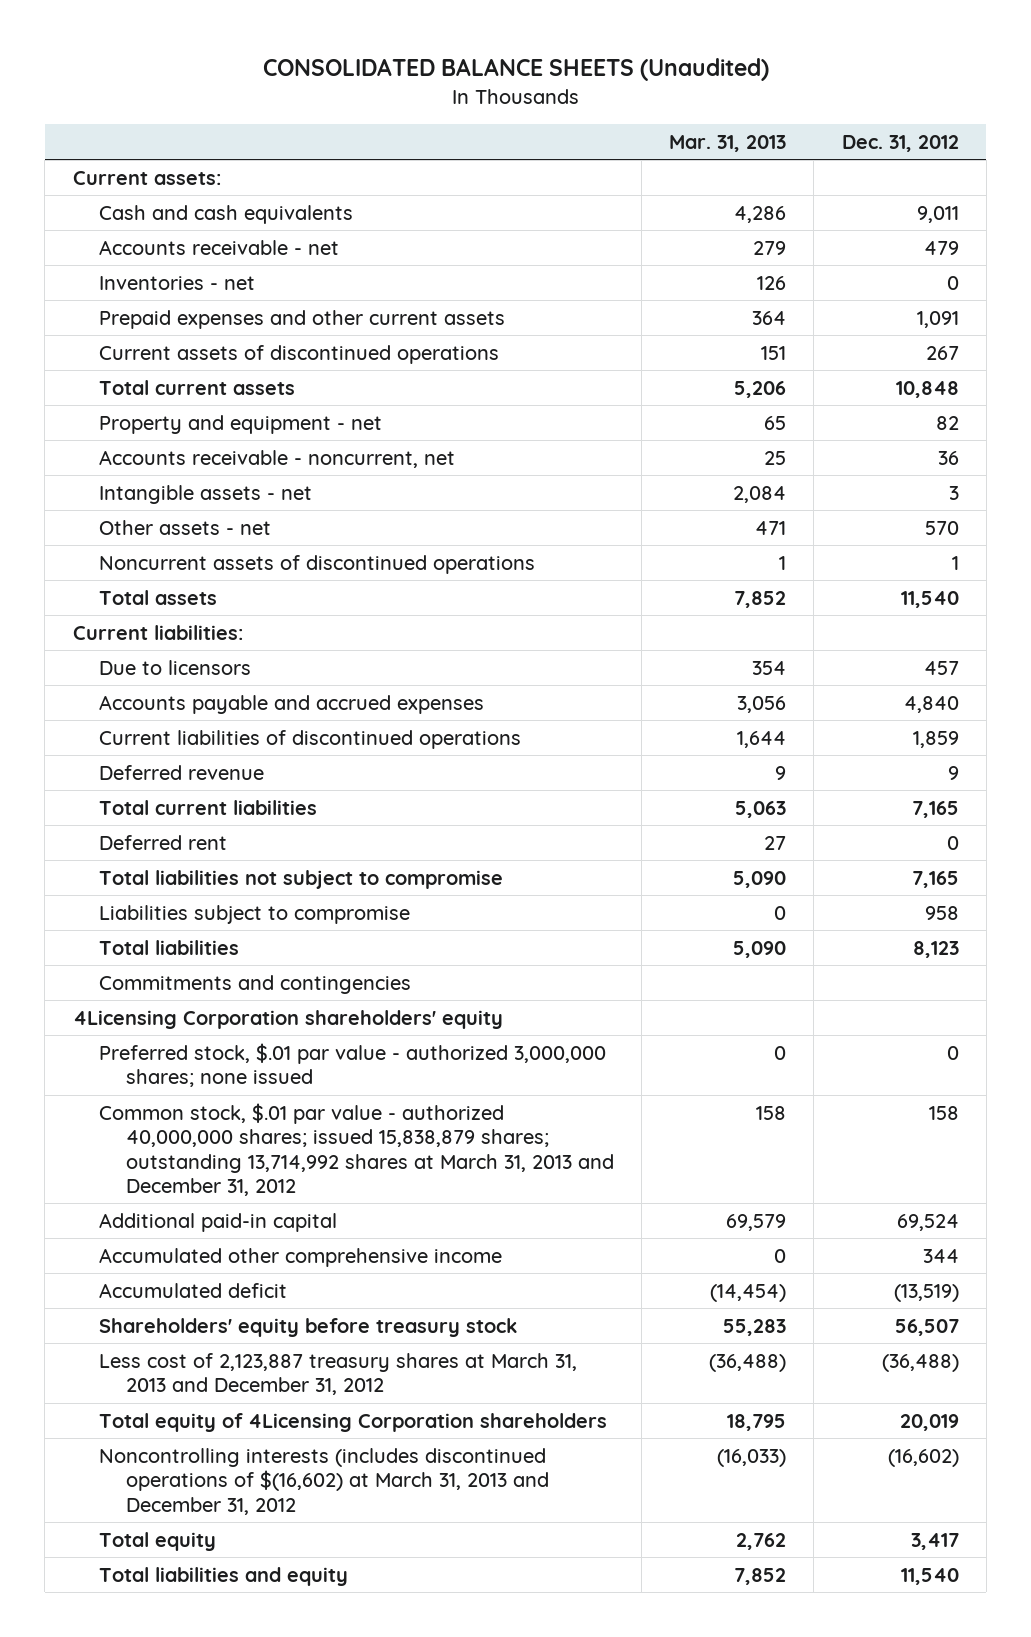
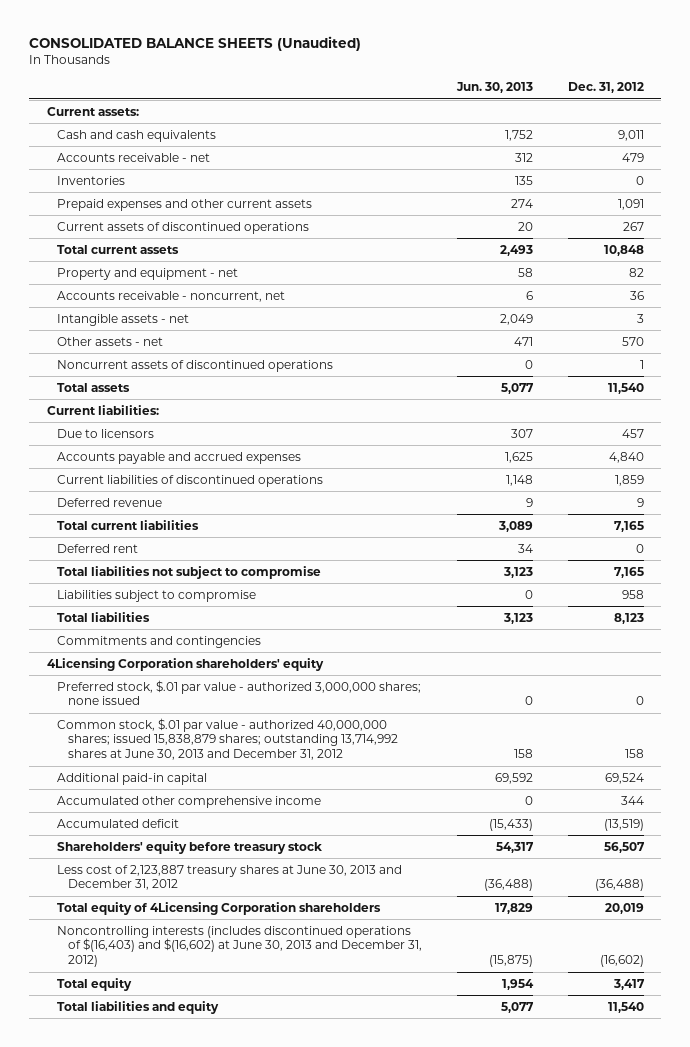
[669,134,787,152] Mar. 31, 2013 -> none
none -> [455,82,533,94] Jun. 30, 2013
[99,275,256,290] Inventories - net -> [57,175,126,185] Inventories
[99,1102,615,1196] Common stock, $.01 par value - authorized 40,000,000 shares; issued 15,838,879 shares; outstanding 13,714,992 shares at March 31, 2013 and December 31, 2012 -> [57,717,399,761] Common stock, $.01 par value - authorized 40,000,000 shares; issued 15,838,879 shares; outstanding 13,714,992 shares at June 30, 2013 and December 31, 2012
[99,1352,578,1396] Less cost of 2,123,887 treasury shares at March 31, 2013 and December 31, 2012 -> [57,864,403,891] Less cost of 2,123,887 treasury shares at June 30, 2013 and December 31, 2012
[99,1447,550,1515] Noncontrolling interests (includes discontinued operations of $(16,602) at March 31, 2013 and December 31, 2012 -> [57,925,423,968] Noncontrolling interests (includes discontinued operations of $(16,403) and $(16,602) at June 30, 2013 and December 31, 2012)

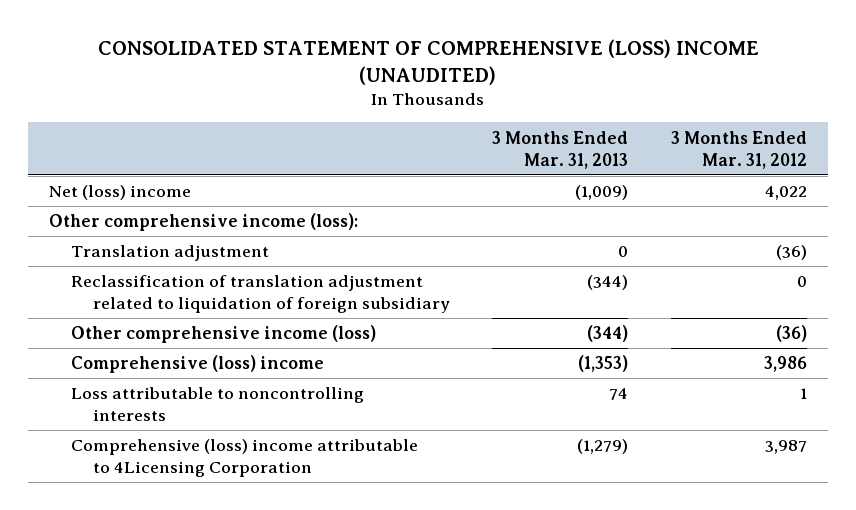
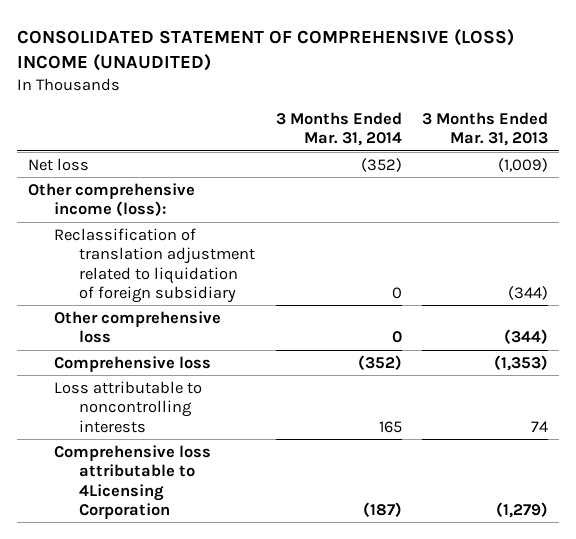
[670,130,807,169] 3 Months Ended Mar. 31, 2012 -> none
none -> [275,111,402,147] 3 Months Ended Mar. 31, 2014
[49,185,192,201] Net (loss) income -> [27,157,89,171] Net loss
[70,245,269,262] Translation adjustment -> none
[70,325,376,344] Other comprehensive income (loss) -> [53,310,221,344] Other comprehensive loss
[70,355,324,374] Comprehensive (loss) income -> [53,355,211,372] Comprehensive loss
[70,439,418,478] Comprehensive (loss) income attributable to 4Licensing Corporation -> [53,444,211,519] Comprehensive loss attributable to 4Licensing Corporation

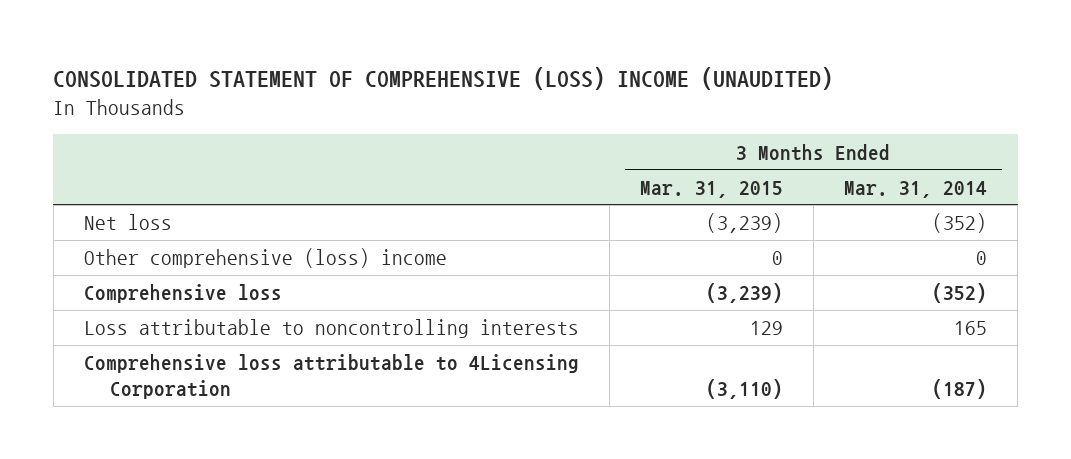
[422,111,549,147] 3 Months Ended Mar. 31, 2013 -> none
none -> [639,180,783,198] Mar. 31, 2015
[27,182,195,217] Other comprehensive income (loss): -> none
[53,227,256,303] Reclassification of translation adjustment related to liquidation of foreign subsidiary -> none
[53,310,221,344] Other comprehensive loss -> [83,248,447,269] Other comprehensive (loss) income

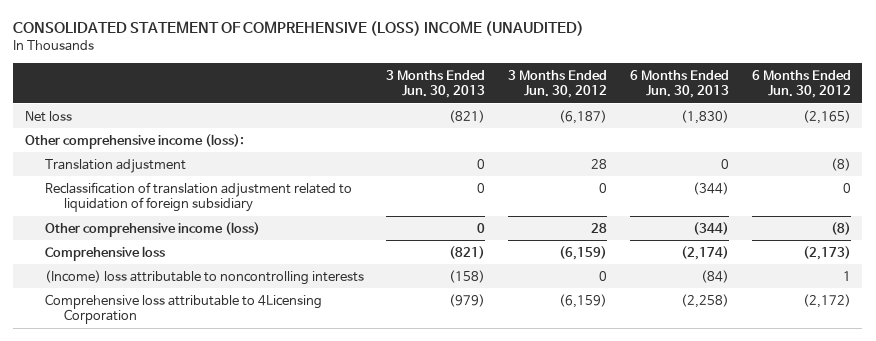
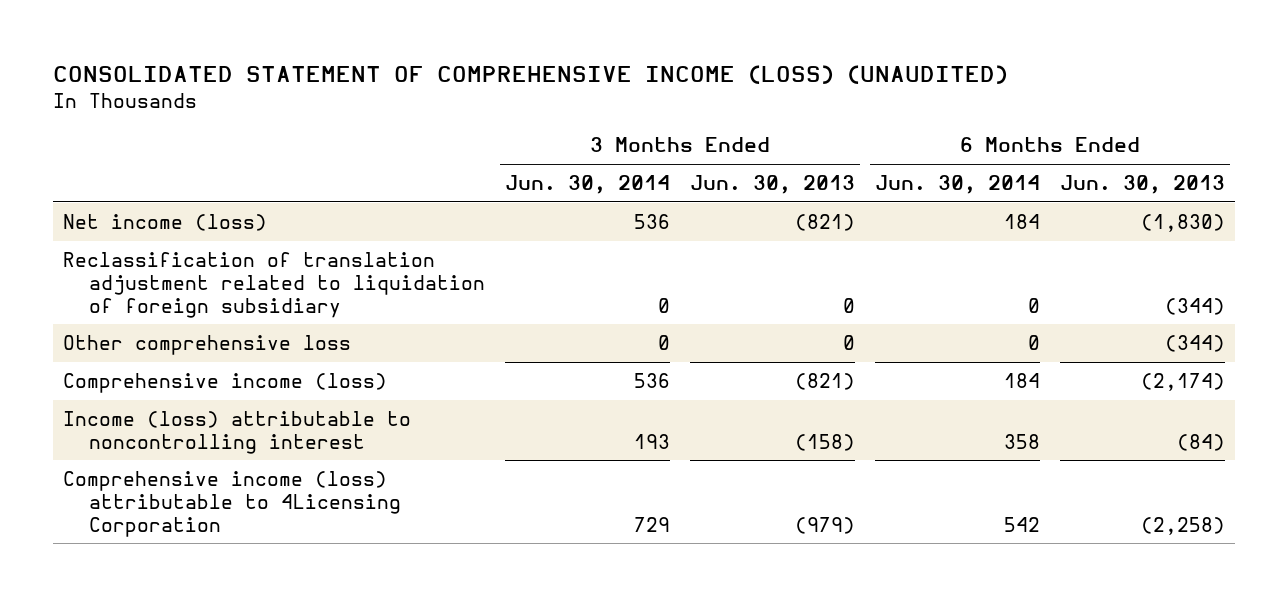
[13,21,585,37] CONSOLIDATED STATEMENT OF COMPREHENSIVE (LOSS) INCOME (UNAUDITED) -> [53,65,1009,85] CONSOLIDATED STATEMENT OF COMPREHENSIVE INCOME (LOSS) (UNAUDITED)
[508,69,608,99] 3 Months Ended Jun. 30, 2012 -> none
[752,69,852,99] 6 Months Ended Jun. 30, 2012 -> none
none -> [505,174,671,194] Jun. 30, 2014
none -> [875,174,1041,194] Jun. 30, 2014
[24,133,244,149] Other comprehensive income (loss): -> none
[44,158,186,173] Translation adjustment -> none
[24,110,72,122] Net loss -> [63,213,268,231] Net income (loss)
[44,221,260,237] Other comprehensive income (loss) -> [63,334,352,355] Other comprehensive loss
[44,245,165,261] Comprehensive loss -> [63,372,388,393] Comprehensive income (loss)
[44,269,364,285] (Income) loss attributable to noncontrolling interests -> [63,410,412,454] Income (loss) attributable to noncontrolling interest
[44,293,322,325] Comprehensive loss attributable to 4Licensing Corporation -> [63,470,402,537] Comprehensive income (loss) attributable to 4Licensing Corporation

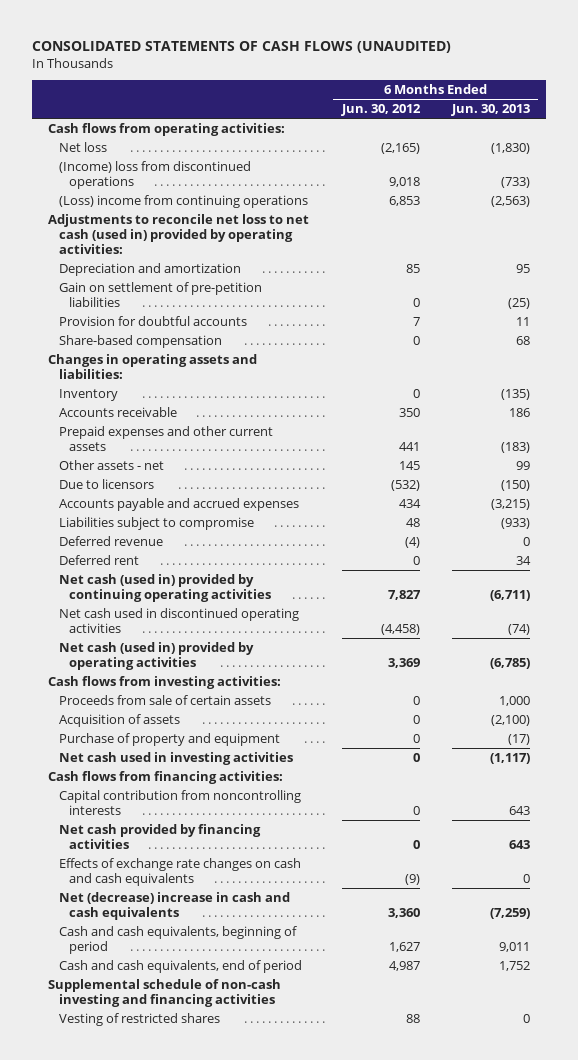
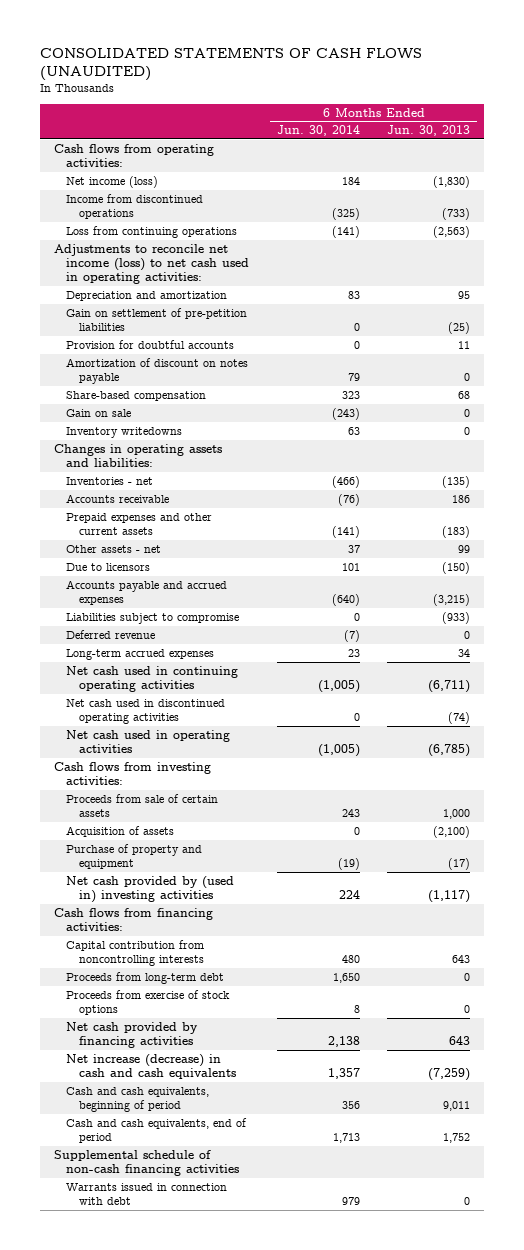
[340,104,421,117] Jun. 30, 2012 -> none
none -> [276,125,360,137] Jun. 30, 2014
[58,141,107,152] Net loss -> [66,175,159,188] Net income (loss)
[58,160,251,190] (Income) loss from discontinued operations -> [66,193,204,220] Income from discontinued operations
[58,194,308,208] (Loss) income from continuing operations -> [66,225,238,238] Loss from continuing operations
[48,213,310,255] Adjustments to reconcile net loss to net cash (used in) provided by operating activities: -> [53,243,250,285] Adjustments to reconcile net income (loss) to net cash used in operating activities:
none -> [66,357,249,385] Amortization of discount on notes payable
none -> [66,408,132,417] Gain on sale
none -> [66,426,183,438] Inventory writedowns
[58,388,118,401] Inventory -> [66,476,154,485] Inventories - net
[58,554,139,565] Deferred rent -> none
none -> [66,648,215,660] Long-term accrued expenses
[58,573,271,603] Net cash (used in) provided by continuing operating activities -> [66,665,239,693] Net cash used in continuing operating activities
[58,641,254,671] Net cash (used in) provided by operating activities -> [66,729,231,754] Net cash used in operating activities
[58,751,293,765] Net cash used in investing activities -> [66,875,235,904] Net cash provided by (used in) investing activities
none -> [66,971,225,984] Proceeds from long-term debt
none -> [66,989,231,1016] Proceeds from exercise of stock options
[58,857,301,887] Effects of exchange rate changes on cash and cash equivalents -> none
[58,891,290,921] Net (decrease) increase in cash and cash equivalents -> [66,1053,237,1080] Net increase (decrease) in cash and cash equivalents
[58,1012,220,1026] Vesting of restricted shares -> none
[48,978,282,1008] Supplemental schedule of non-cash investing and financing activities -> [53,1149,240,1177] Supplemental schedule of non-cash financing activities
none -> [66,1182,228,1206] Warrants issued in connection with debt

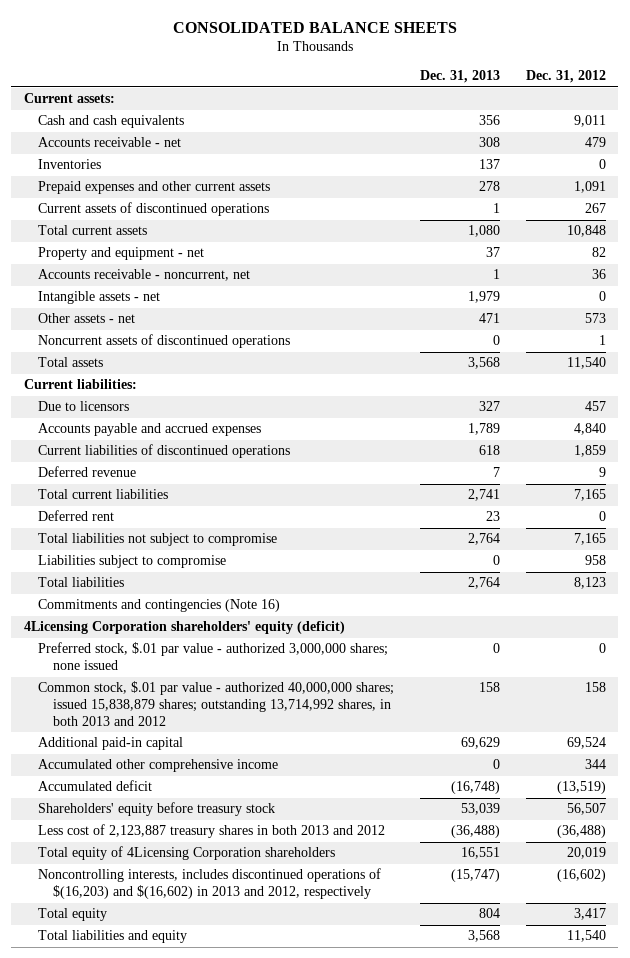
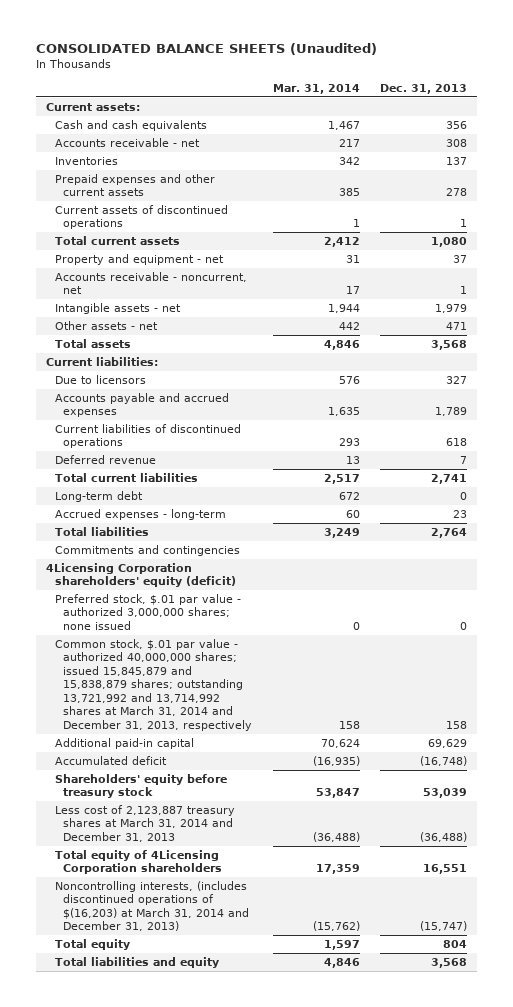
[172,21,457,33] CONSOLIDATED BALANCE SHEETS -> [35,43,377,56] CONSOLIDATED BALANCE SHEETS (Unaudited)
[525,70,606,84] Dec. 31, 2012 -> none
none -> [272,84,360,95] Mar. 31, 2014
[38,334,291,349] Noncurrent assets of discontinued operations -> none
[38,510,115,522] Deferred rent -> none
[38,533,278,547] Total liabilities not subject to compromise -> none
[38,555,227,569] Liabilities subject to compromise -> none
none -> [54,490,143,502] Long-term debt
none -> [54,508,226,520] Accrued expenses - long-term
[38,599,281,613] Commitments and contingencies (Note 16) -> [54,544,240,556] Commitments and contingencies
[38,681,395,726] Common stock, $.01 par value - authorized 40,000,000 shares; issued 15,838,879 shares; outstanding 13,714,992 shares, in both 2013 and 2012 -> [54,638,253,731] Common stock, $.01 par value - authorized 40,000,000 shares; issued 15,845,879 and 15,838,879 shares; outstanding 13,721,992 and 13,714,992 shares at March 31, 2014 and December 31, 2013, respectively
[38,759,279,773] Accumulated other comprehensive income -> none
[38,824,386,839] Less cost of 2,123,887 treasury shares in both 2013 and 2012 -> [54,804,235,842] Less cost of 2,123,887 treasury shares at March 31, 2014 and December 31, 2013
[38,868,382,900] Noncontrolling interests, includes discontinued operations of $(16,203) and $(16,602) in 2013 and 2012, respectively -> [54,880,250,932] Noncontrolling interests, (includes discontinued operations of $(16,203) at March 31, 2014 and December 31, 2013)

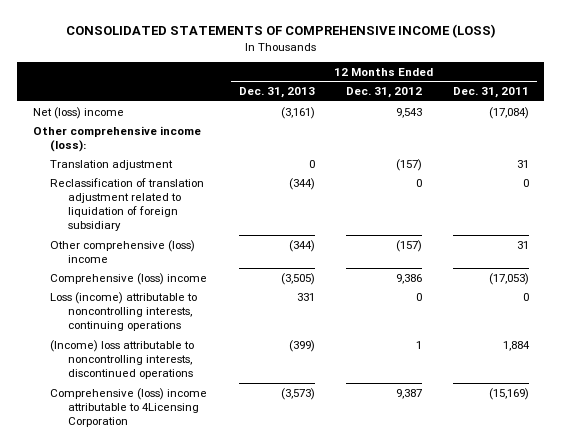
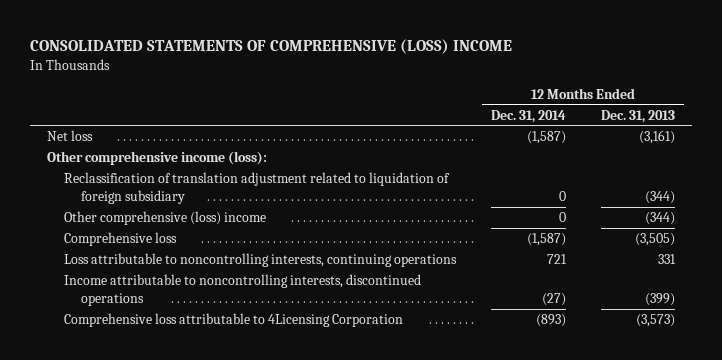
[65,24,496,39] CONSOLIDATED STATEMENTS OF COMPREHENSIVE INCOME (LOSS) -> [29,39,512,55] CONSOLIDATED STATEMENTS OF COMPREHENSIVE (LOSS) INCOME
[345,87,422,99] Dec. 31, 2012 -> none
[452,87,529,99] Dec. 31, 2011 -> none
none -> [491,109,567,123] Dec. 31, 2014
[33,106,125,119] Net (loss) income -> [47,130,94,142] Net loss
[50,159,174,170] Translation adjustment -> none
[50,272,208,285] Comprehensive (loss) income -> [64,232,178,247] Comprehensive loss
[50,291,198,332] Loss (income) attributable to noncontrolling interests, continuing operations -> [64,253,458,268] Loss attributable to noncontrolling interests, continuing operations
[50,339,195,380] (Income) loss attributable to noncontrolling interests, discontinued operations -> [64,274,422,306] Income attributable to noncontrolling interests, discontinued operations
[50,387,208,428] Comprehensive (loss) income attributable to 4Licensing Corporation -> [64,313,404,328] Comprehensive loss attributable to 4Licensing Corporation

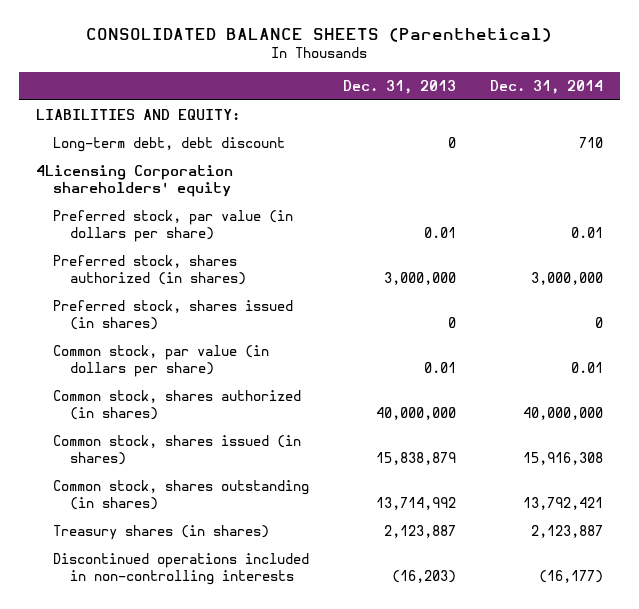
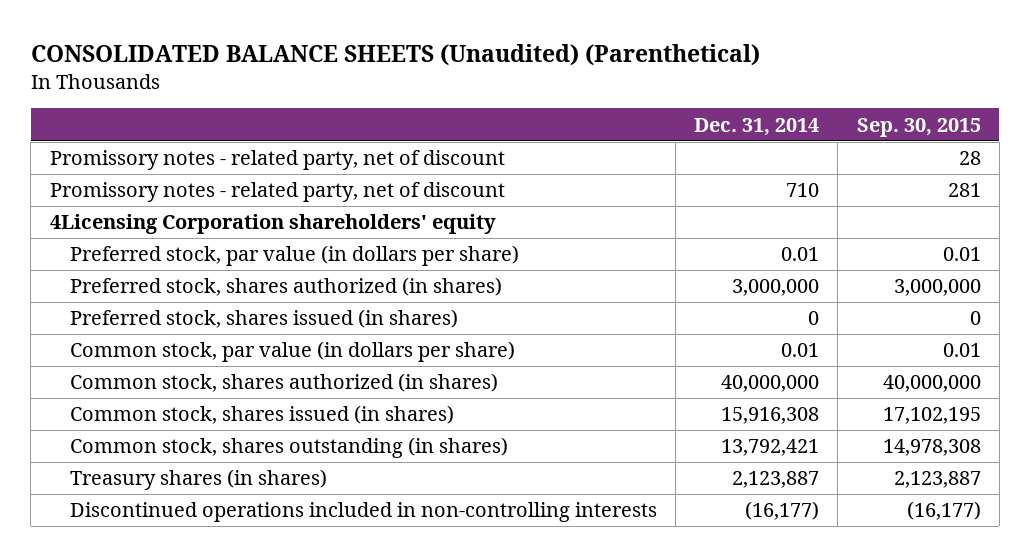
[86,27,553,42] CONSOLIDATED BALANCE SHEETS (Parenthetical) -> [30,43,760,66] CONSOLIDATED BALANCE SHEETS (Unaudited) (Parenthetical)
[342,80,456,95] Dec. 31, 2013 -> none
none -> [856,117,981,137] Sep. 30, 2015
[35,109,240,121] LIABILITIES AND EQUITY: -> none
[52,137,285,153] Long-term debt, debt discount -> none
none -> [49,150,505,171] Promissory notes - related party, net of discount
none -> [49,182,505,203] Promissory notes - related party, net of discount

